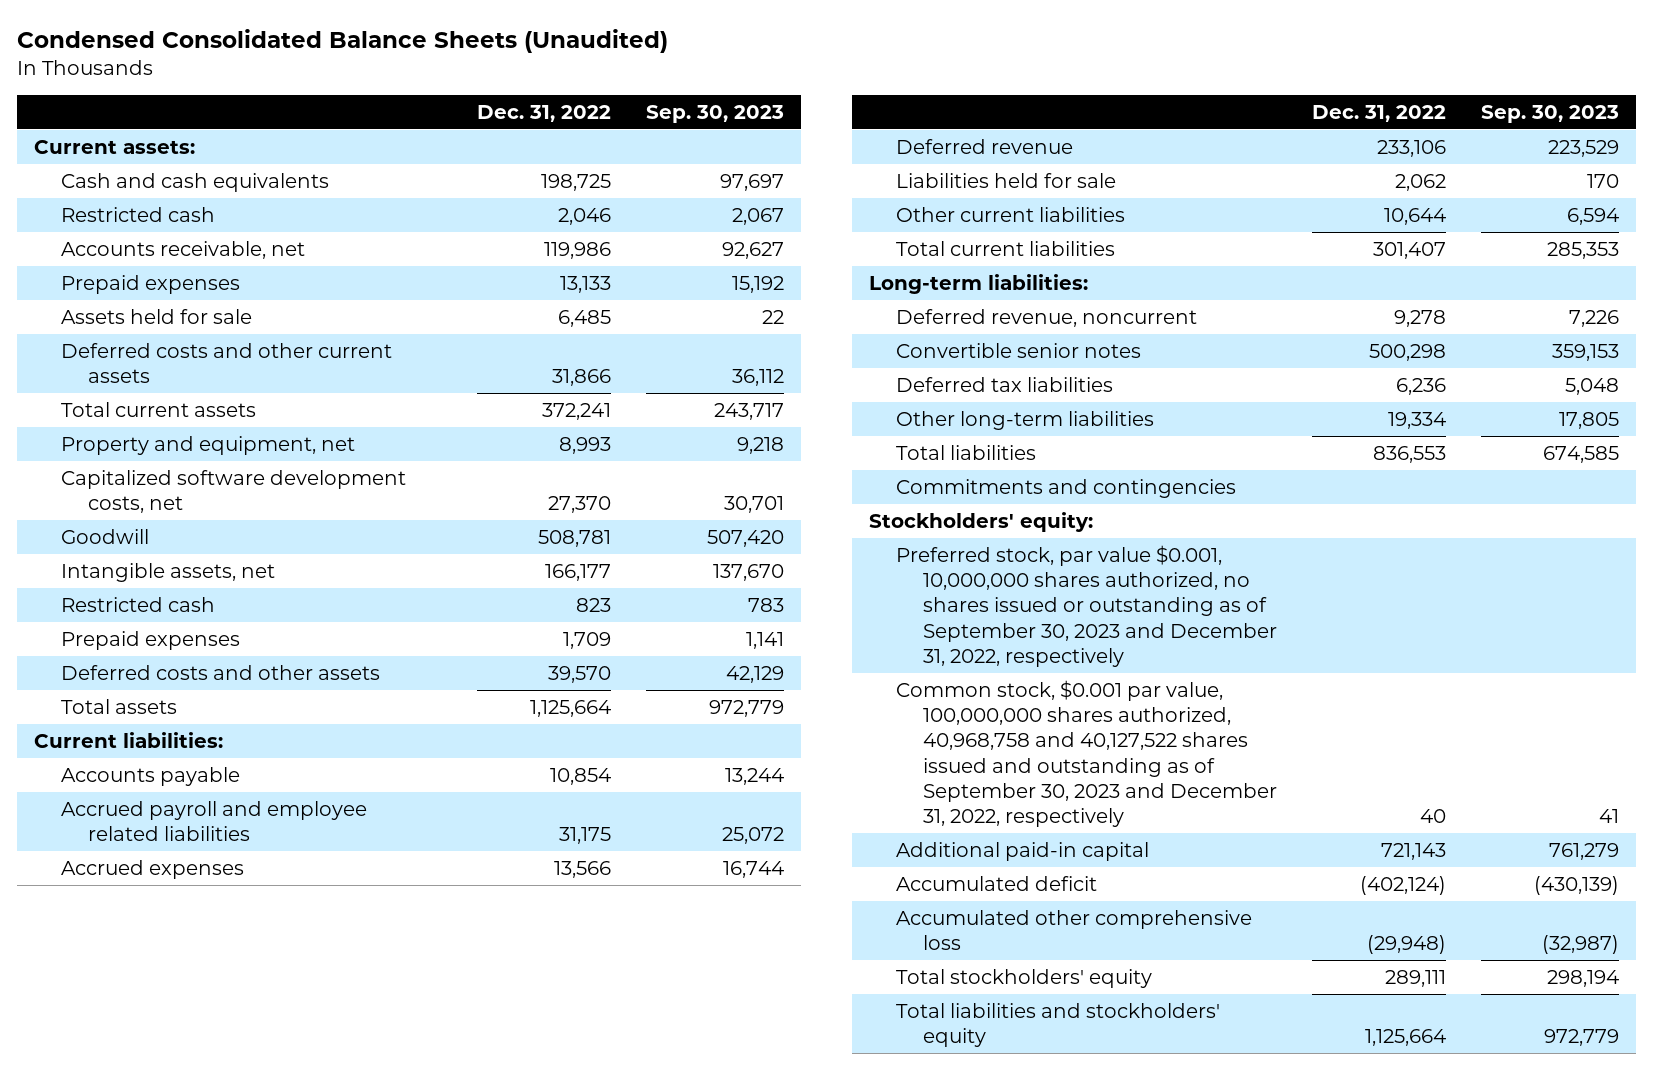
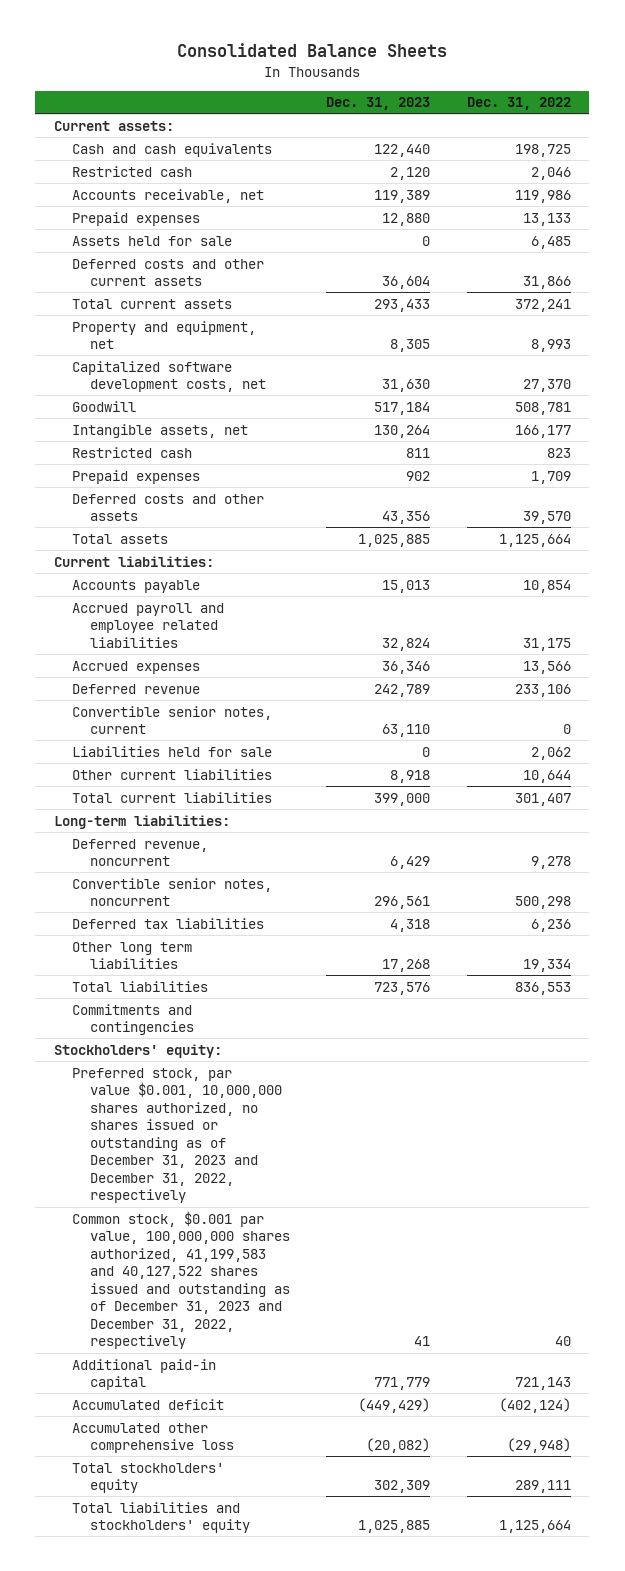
[16,28,668,53] Condensed Consolidated Balance Sheets (Unaudited) -> [177,43,448,58] Consolidated Balance Sheets
[645,104,784,123] Sep. 30, 2023 -> none
none -> [326,97,431,111] Dec. 31, 2023
none -> [71,705,272,735] Convertible senior notes, current
[896,342,1142,358] Convertible senior notes -> [71,877,272,907] Convertible senior notes, noncurrent
[896,410,1155,430] Other long-term liabilities -> [71,941,192,970] Other long term liabilities
[896,544,1278,667] Preferred stock, par value $0.001, 10,000,000 shares authorized, no shares issued or outstanding as of September 30, 2023 and December 31, 2022, respectively -> [71,1067,282,1204] Preferred stock, par value $0.001, 10,000,000 shares authorized, no shares issued or outstanding as of December 31, 2023 and December 31, 2022, respectively
[896,679,1278,828] Common stock, $0.001 par value, 100,000,000 shares authorized, 40,968,758 and 40,127,522 shares issued and outstanding as of September 30, 2023 and December 31, 2022, respectively -> [71,1210,290,1350] Common stock, $0.001 par value, 100,000,000 shares authorized, 41,199,583 and 40,127,522 shares issued and outstanding as of December 31, 2023 and December 31, 2022, respectively

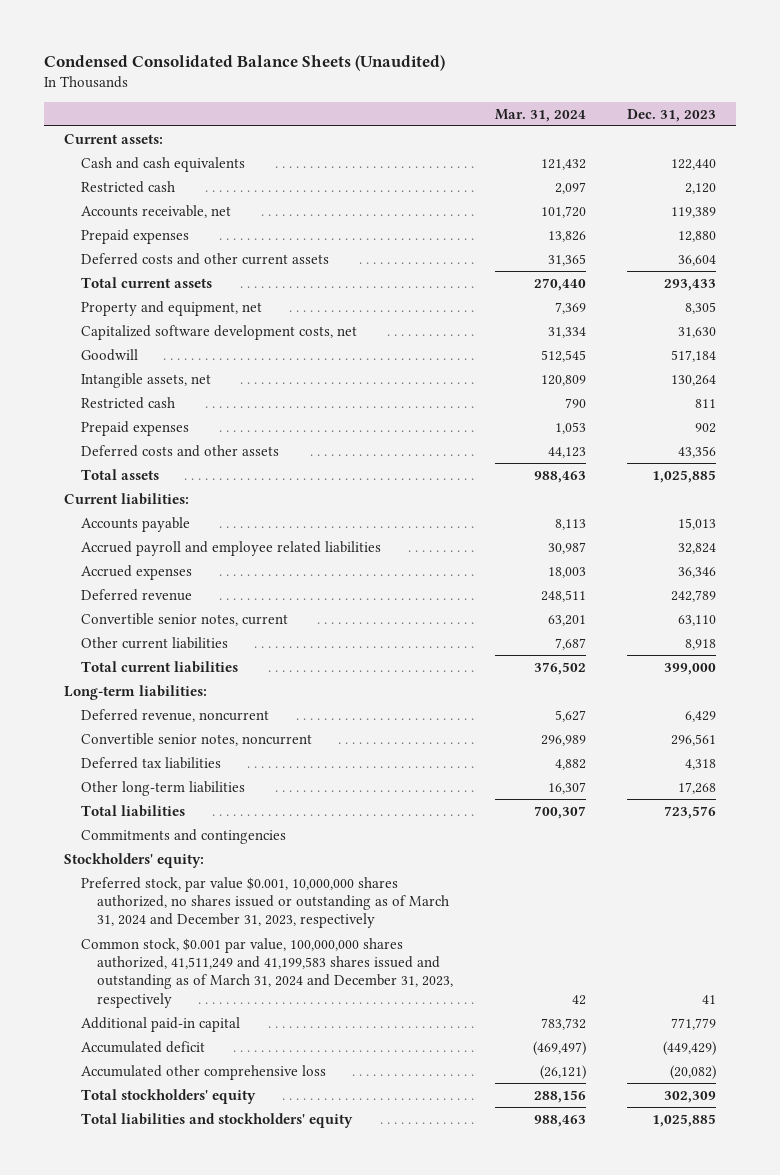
[177,43,448,58] Consolidated Balance Sheets -> [43,54,445,71] Condensed Consolidated Balance Sheets (Unaudited)
[467,97,572,111] Dec. 31, 2022 -> none
none -> [494,108,586,122] Mar. 31, 2024
[71,235,232,246] Assets held for sale -> none
[71,745,272,757] Liabilities held for sale -> none
[71,941,192,970] Other long term liabilities -> [80,780,245,796] Other long-term liabilities
[71,1067,282,1204] Preferred stock, par value $0.001, 10,000,000 shares authorized, no shares issued or outstanding as of December 31, 2023 and December 31, 2022, respectively -> [80,876,450,929] Preferred stock, par value $0.001, 10,000,000 shares authorized, no shares issued or outstanding as of March 31, 2024 and December 31, 2023, respectively
[71,1210,290,1350] Common stock, $0.001 par value, 100,000,000 shares authorized, 41,199,583 and 40,127,522 shares issued and outstanding as of December 31, 2023 and December 31, 2022, respectively -> [80,937,454,1008] Common stock, $0.001 par value, 100,000,000 shares authorized, 41,511,249 and 41,199,583 shares issued and outstanding as of March 31, 2024 and December 31, 2023, respectively

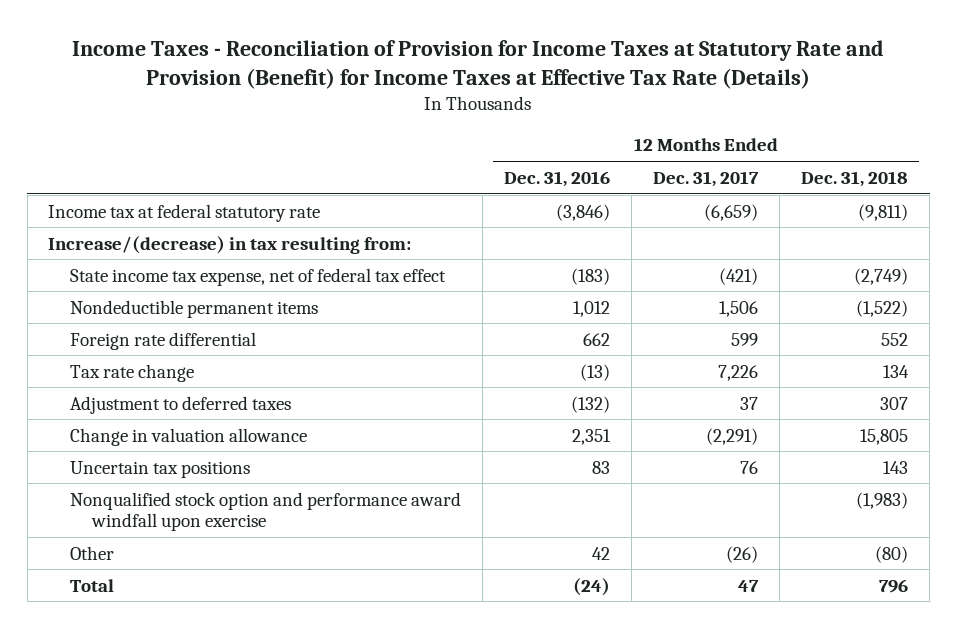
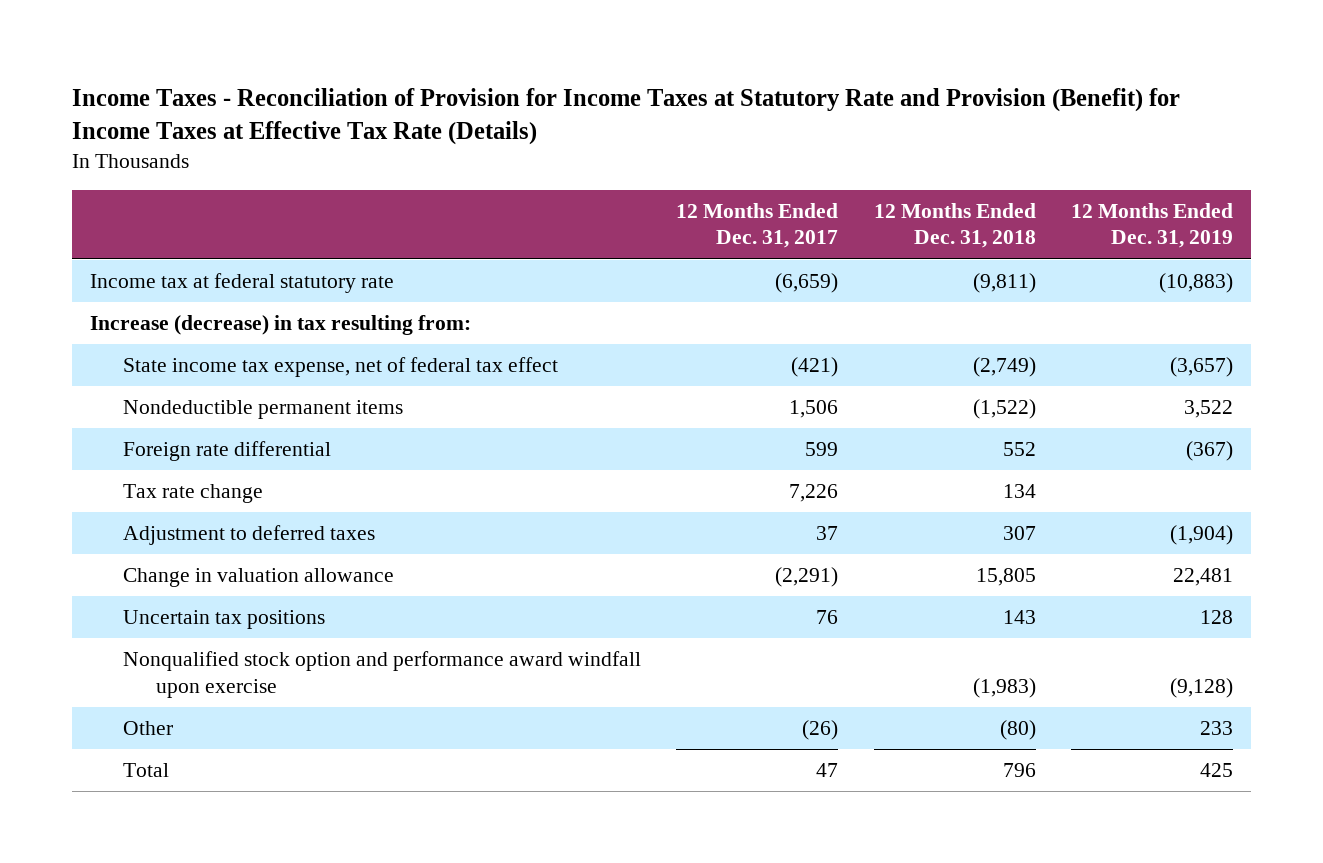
[504,170,611,187] Dec. 31, 2016 -> none
none -> [1071,202,1234,249] 12 Months Ended Dec. 31, 2019
[48,235,412,254] Increase/(decrease) in tax resulting from: -> [90,315,472,336] Increase (decrease) in tax resulting from:

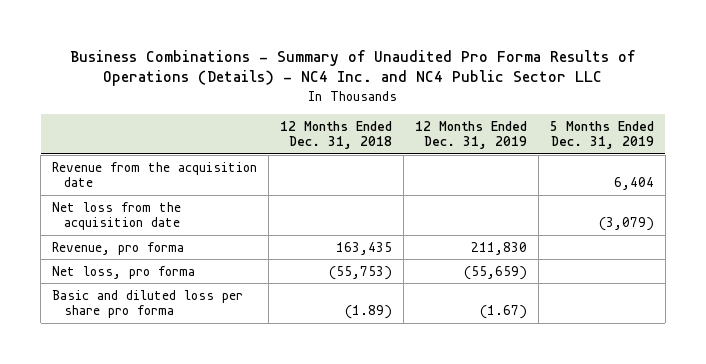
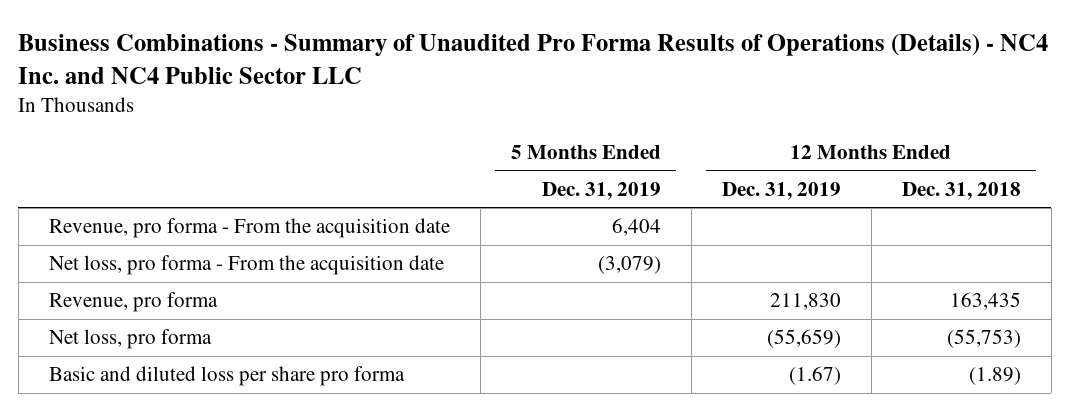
[52,161,258,188] Revenue from the acquisition date -> [48,218,450,239] Revenue, pro forma - From the acquisition date
[52,201,182,231] Net loss from the acquisition date -> [48,255,444,276] Net loss, pro forma - From the acquisition date

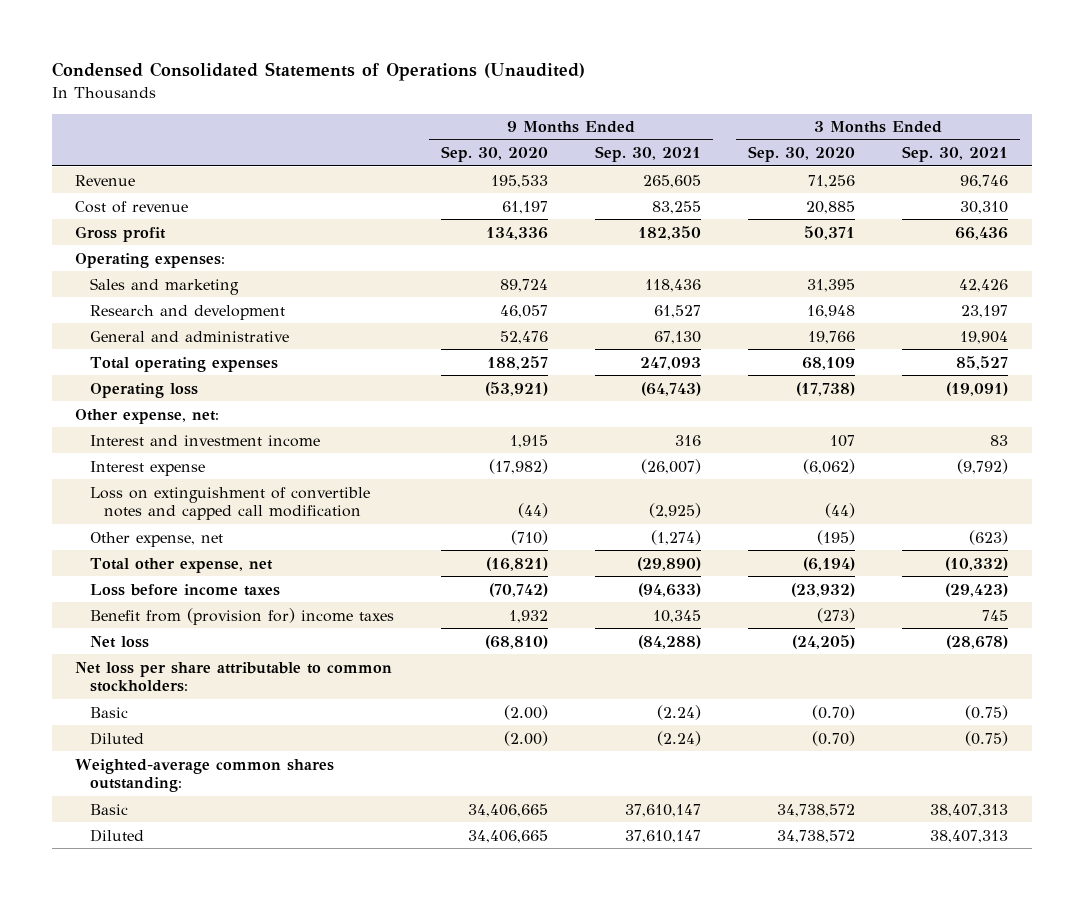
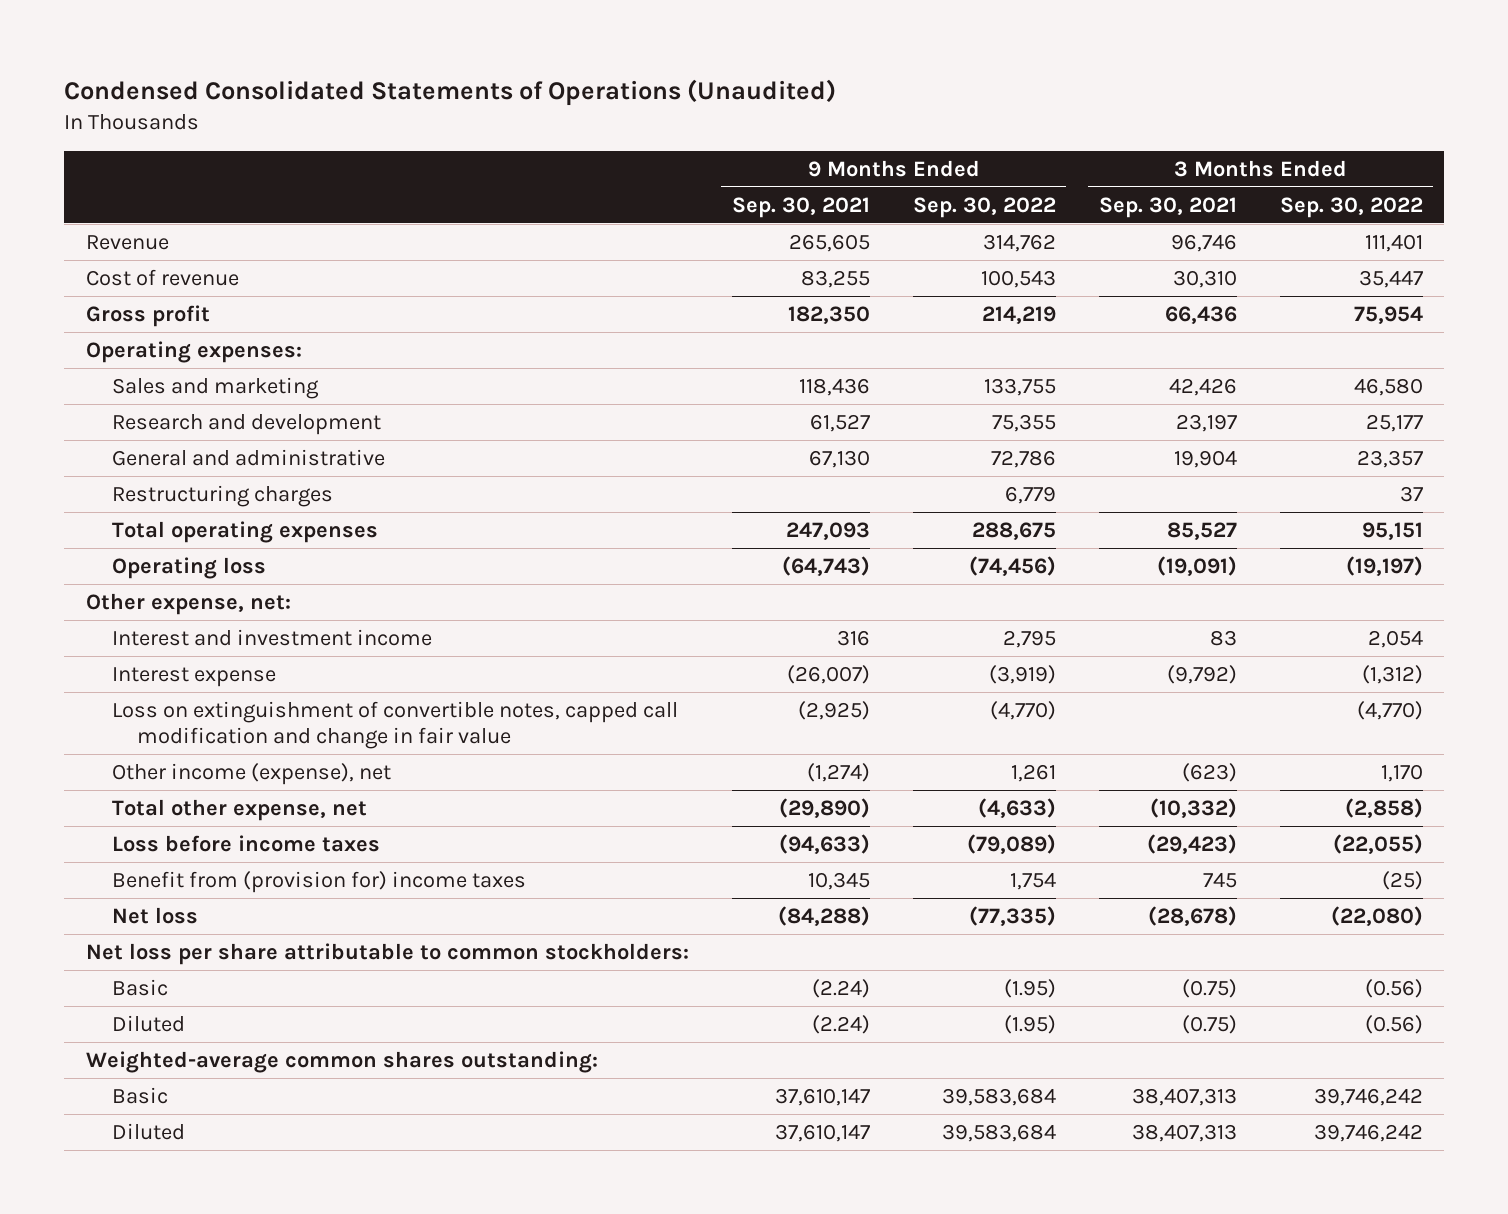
[440,146,548,163] Sep. 30, 2020 -> none
[747,146,855,163] Sep. 30, 2020 -> none
none -> [912,196,1056,218] Sep. 30, 2022
none -> [1279,196,1423,218] Sep. 30, 2022
none -> [111,485,333,508] Restructuring charges
[89,486,370,521] Loss on extinguishment of convertible notes and capped call modification -> [111,701,678,750] Loss on extinguishment of convertible notes, capped call modification and change in fair value
[89,531,223,547] Other expense, net -> [111,763,391,786] Other income (expense), net

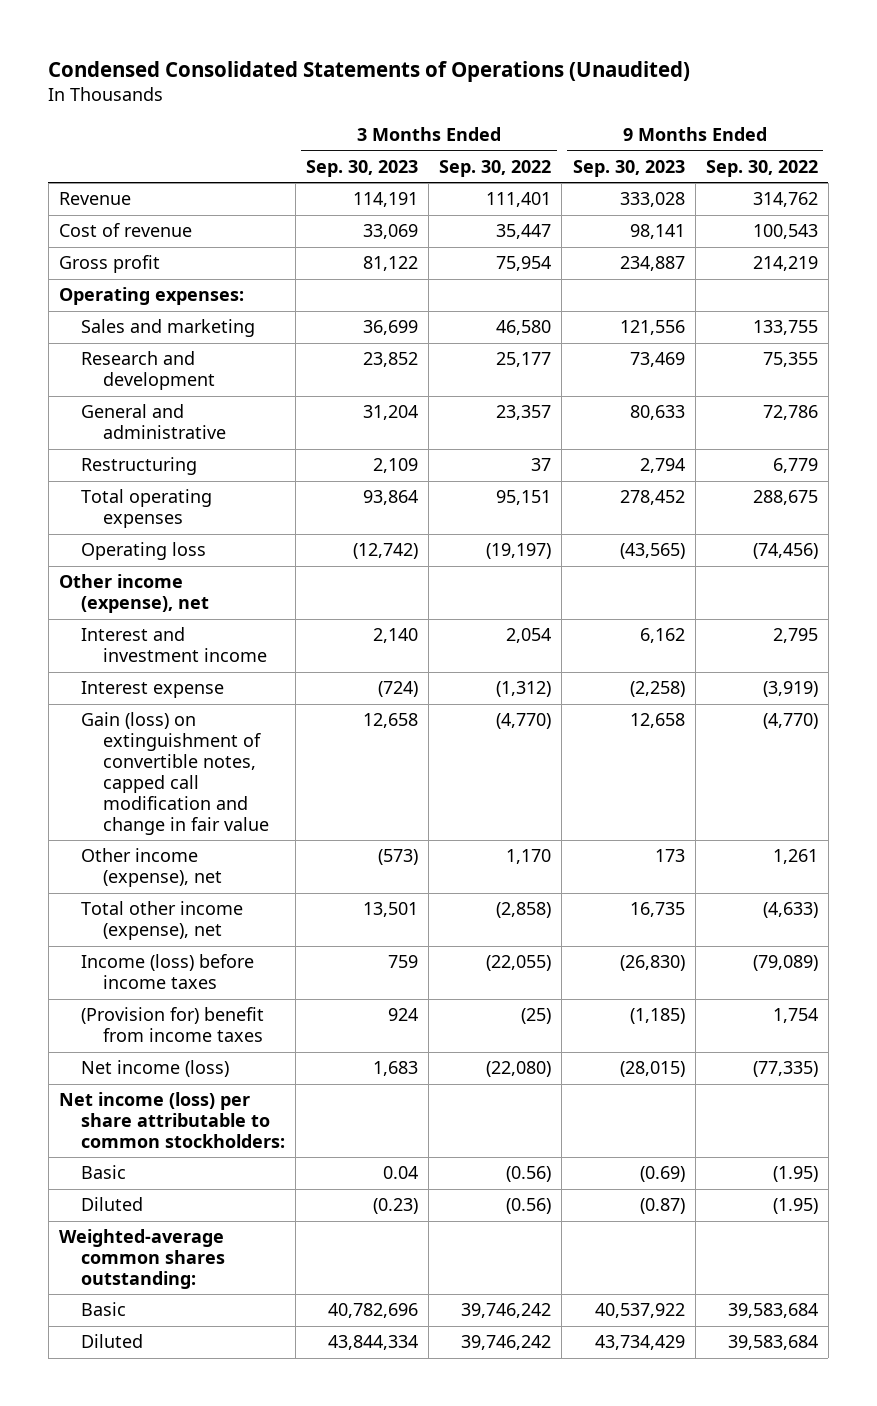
[731,196,870,218] Sep. 30, 2021 -> none
[1098,196,1237,218] Sep. 30, 2021 -> none
none -> [306,159,419,177] Sep. 30, 2023
none -> [572,159,685,177] Sep. 30, 2023
[111,485,333,508] Restructuring charges -> [81,457,198,476] Restructuring
[85,593,291,616] Other expense, net: -> [59,574,210,614] Other income (expense), net
[111,701,678,750] Loss on extinguishment of convertible notes, capped call modification and change in fair value -> [81,712,270,835] Gain (loss) on extinguishment of convertible notes, capped call modification and change in fair value
[111,799,367,822] Total other expense, net -> [81,901,244,941] Total other income (expense), net
[111,835,380,853] Loss before income taxes -> [81,954,255,990] Income (loss) before income taxes
[111,871,526,894] Benefit from (provision for) income taxes -> [81,1007,265,1043] (Provision for) benefit from income taxes
[111,907,198,925] Net loss -> [81,1060,230,1078] Net income (loss)
[85,943,689,966] Net loss per share attributable to common stockholders: -> [59,1092,286,1149] Net income (loss) per share attributable to common stockholders:

